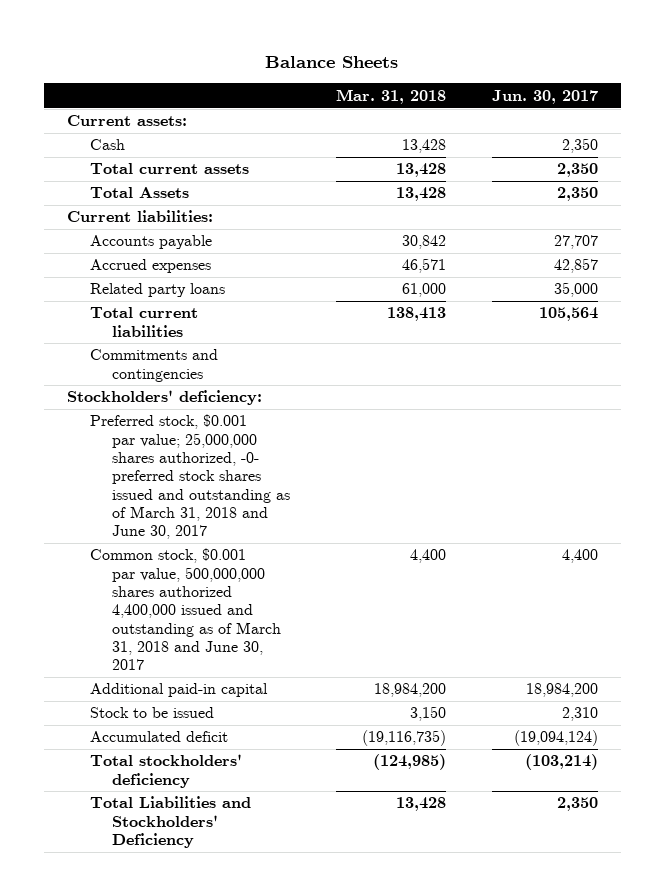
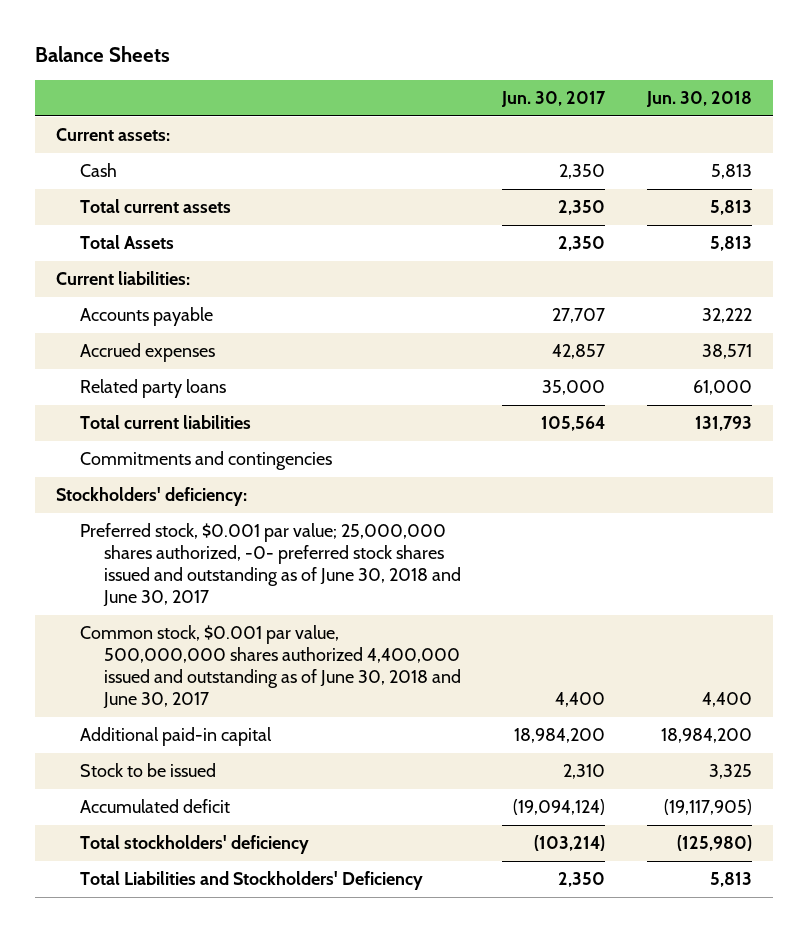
[336,88,447,104] Mar. 31, 2018 -> none
none -> [646,91,753,108] Jun. 30, 2018
[89,414,291,540] Preferred stock, $0.001 par value; 25,000,000 shares authorized, -0- preferred stock shares issued and outstanding as of March 31, 2018 and June 30, 2017 -> [79,523,461,608] Preferred stock, $0.001 par value; 25,000,000 shares authorized, -0- preferred stock shares issued and outstanding as of June 30, 2018 and June 30, 2017
[89,548,282,671] Common stock, $0.001 par value, 500,000,000 shares authorized 4,400,000 issued and outstanding as of March 31, 2018 and June 30, 2017 -> [79,625,461,710] Common stock, $0.001 par value, 500,000,000 shares authorized 4,400,000 issued and outstanding as of June 30, 2018 and June 30, 2017

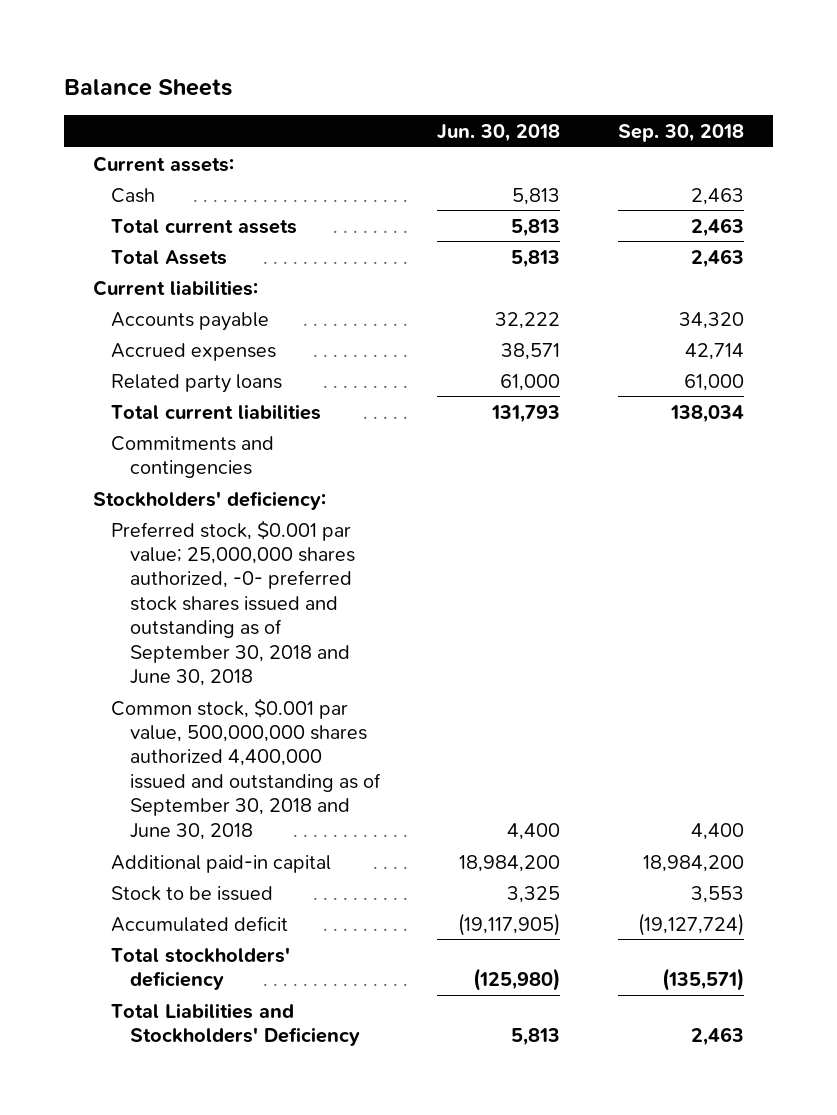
[501,91,607,108] Jun. 30, 2017 -> none
none -> [617,123,744,142] Sep. 30, 2018
[79,523,461,608] Preferred stock, $0.001 par value; 25,000,000 shares authorized, -0- preferred stock shares issued and outstanding as of June 30, 2018 and June 30, 2017 -> [111,519,355,687] Preferred stock, $0.001 par value; 25,000,000 shares authorized, -0- preferred stock shares issued and outstanding as of September 30, 2018 and June 30, 2018
[79,625,461,710] Common stock, $0.001 par value, 500,000,000 shares authorized 4,400,000 issued and outstanding as of June 30, 2018 and June 30, 2017 -> [111,697,381,840] Common stock, $0.001 par value, 500,000,000 shares authorized 4,400,000 issued and outstanding as of September 30, 2018 and June 30, 2018

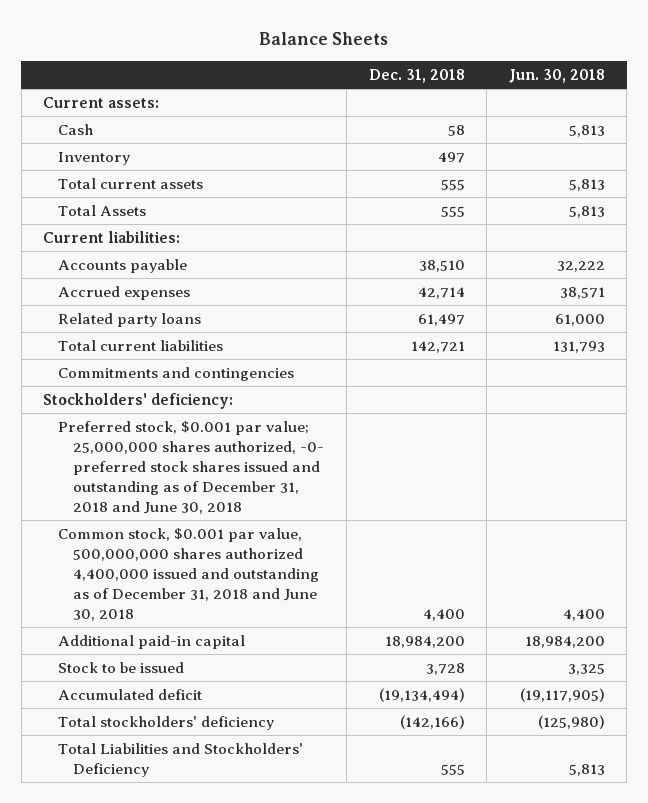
[617,123,744,142] Sep. 30, 2018 -> none
none -> [368,68,465,83] Dec. 31, 2018
none -> [58,152,131,166] Inventory
[111,519,355,687] Preferred stock, $0.001 par value; 25,000,000 shares authorized, -0- preferred stock shares issued and outstanding as of September 30, 2018 and June 30, 2018 -> [58,421,325,514] Preferred stock, $0.001 par value; 25,000,000 shares authorized, -0- preferred stock shares issued and outstanding as of December 31, 2018 and June 30, 2018
[111,697,381,840] Common stock, $0.001 par value, 500,000,000 shares authorized 4,400,000 issued and outstanding as of September 30, 2018 and June 30, 2018 -> [58,528,320,621] Common stock, $0.001 par value, 500,000,000 shares authorized 4,400,000 issued and outstanding as of December 31, 2018 and June 30, 2018

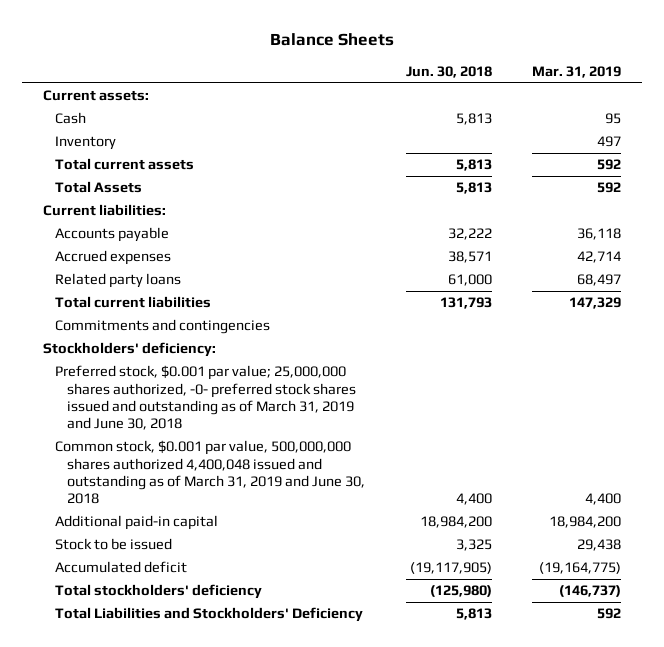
[368,68,465,83] Dec. 31, 2018 -> none
none -> [532,66,622,79] Mar. 31, 2019
[58,421,325,514] Preferred stock, $0.001 par value; 25,000,000 shares authorized, -0- preferred stock shares issued and outstanding as of December 31, 2018 and June 30, 2018 -> [54,365,356,430] Preferred stock, $0.001 par value; 25,000,000 shares authorized, -0- preferred stock shares issued and outstanding as of March 31, 2019 and June 30, 2018
[58,528,320,621] Common stock, $0.001 par value, 500,000,000 shares authorized 4,400,000 issued and outstanding as of December 31, 2018 and June 30, 2018 -> [54,440,365,504] Common stock, $0.001 par value, 500,000,000 shares authorized 4,400,048 issued and outstanding as of March 31, 2019 and June 30, 2018

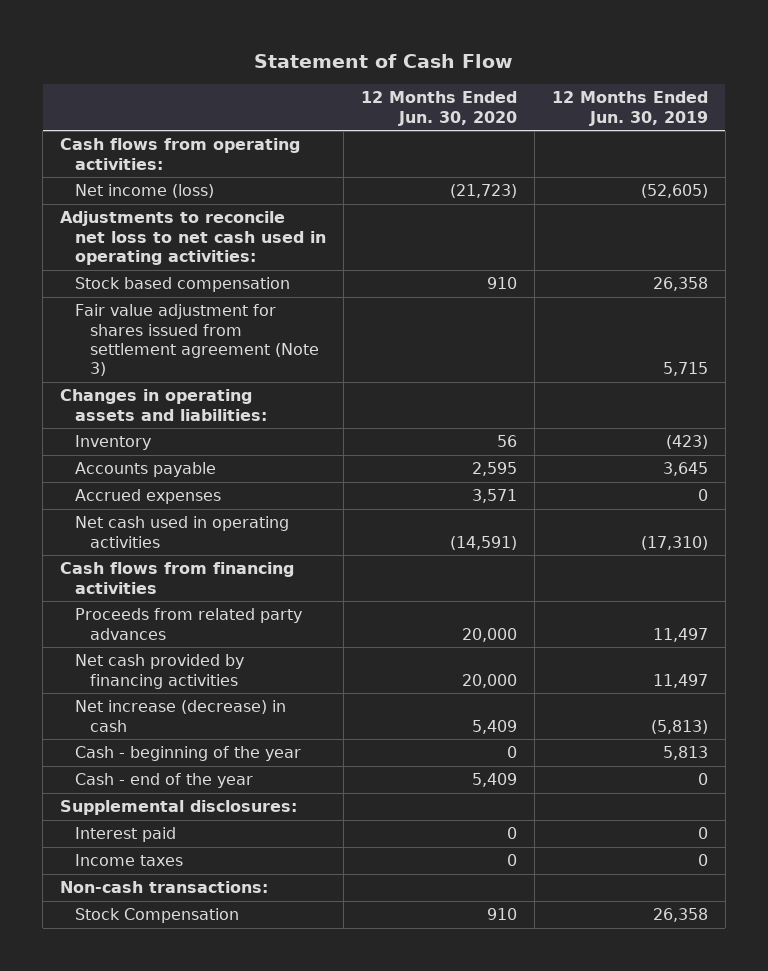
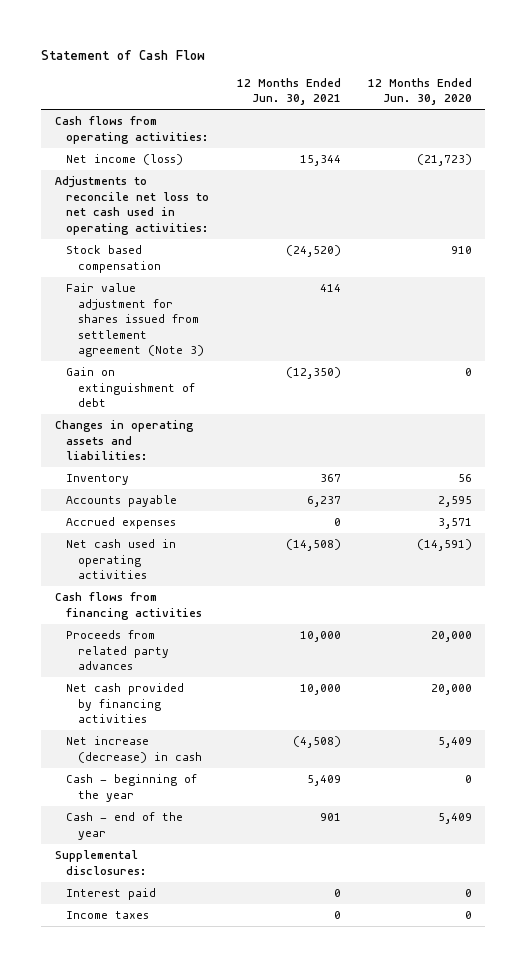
[551,91,708,126] 12 Months Ended Jun. 30, 2019 -> none
none -> [236,77,341,106] 12 Months Ended Jun. 30, 2021
none -> [66,367,195,408] Gain on extinguishment of debt
[60,881,269,894] Non-cash transactions: -> none
[75,908,240,924] Stock Compensation -> none

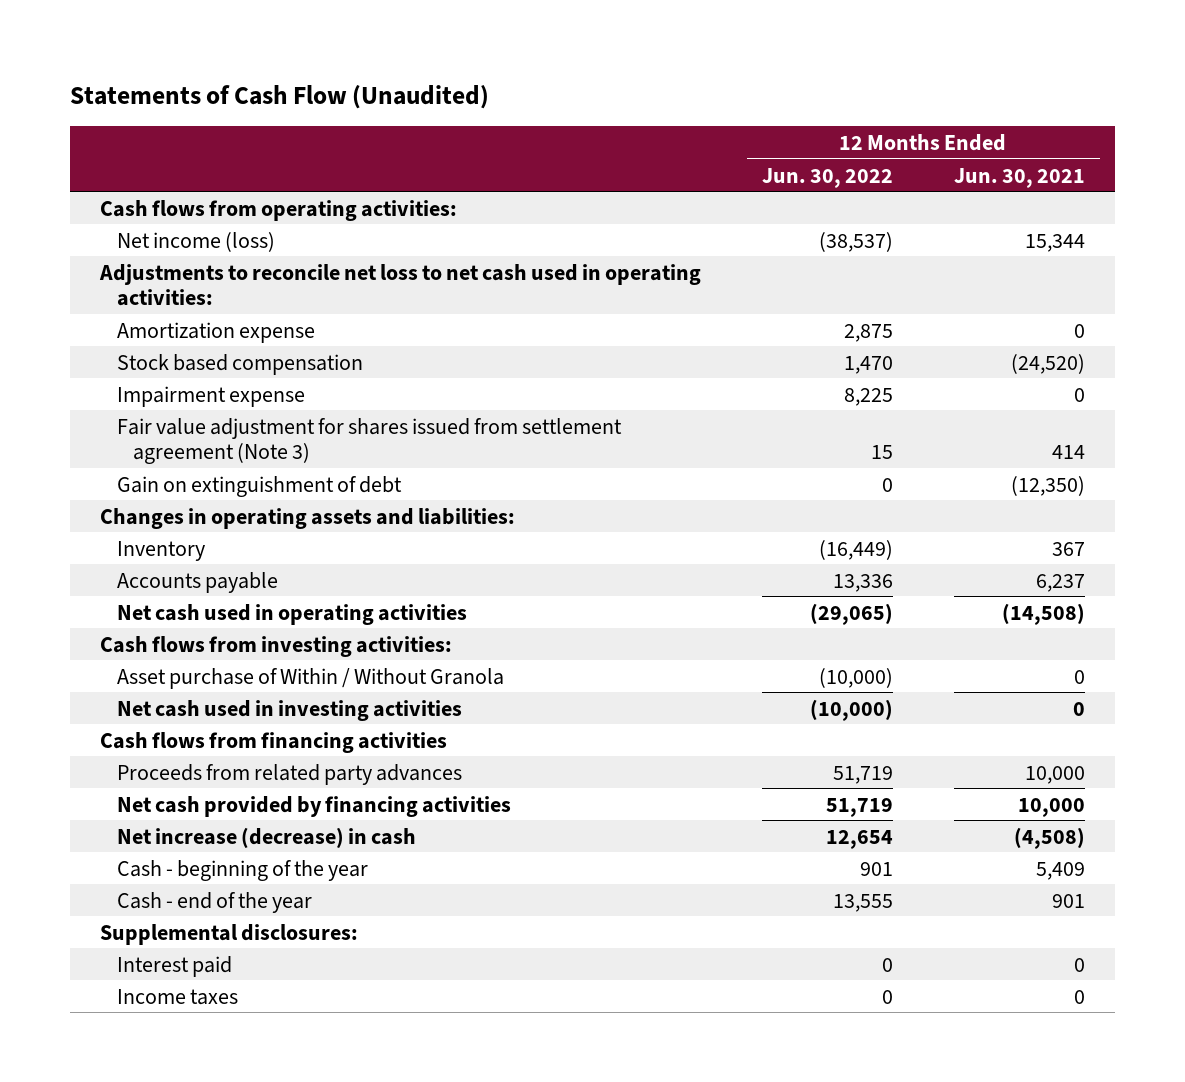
[41,49,206,60] Statement of Cash Flow -> [69,85,489,110] Statements of Cash Flow (Unaudited)
[367,77,472,106] 12 Months Ended Jun. 30, 2020 -> none
none -> [762,167,894,188] Jun. 30, 2022
none -> [116,321,315,343] Amortization expense
none -> [116,385,305,407] Impairment expense
[66,517,177,530] Accrued expenses -> none
none -> [100,635,453,657] Cash flows from investing activities:
none -> [116,667,504,689] Asset purchase of Within / Without Granola
none -> [116,699,462,721] Net cash used in investing activities

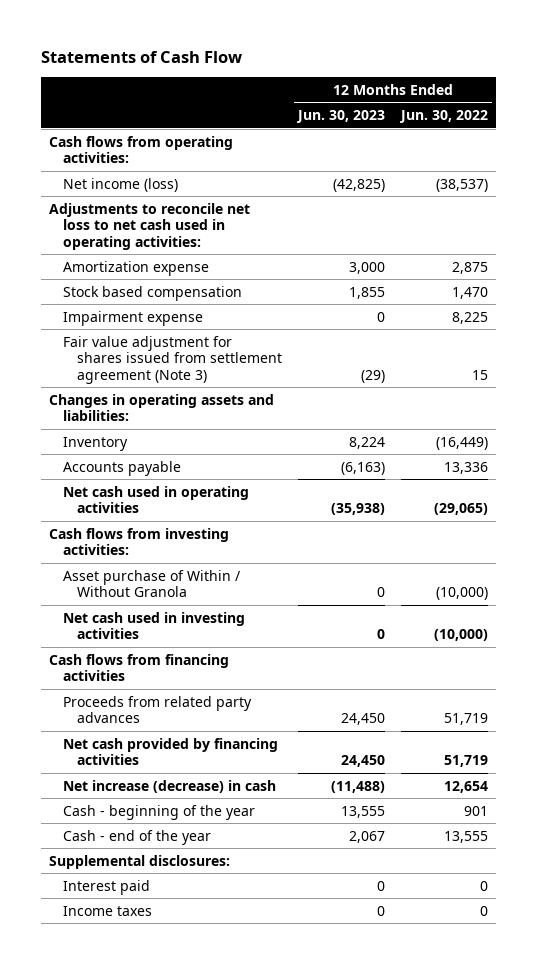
[69,85,489,110] Statements of Cash Flow (Unaudited) -> [41,50,243,63] Statements of Cash Flow
[953,167,1085,188] Jun. 30, 2021 -> none
none -> [295,110,385,124] Jun. 30, 2023
[116,475,402,497] Gain on extinguishment of debt -> none

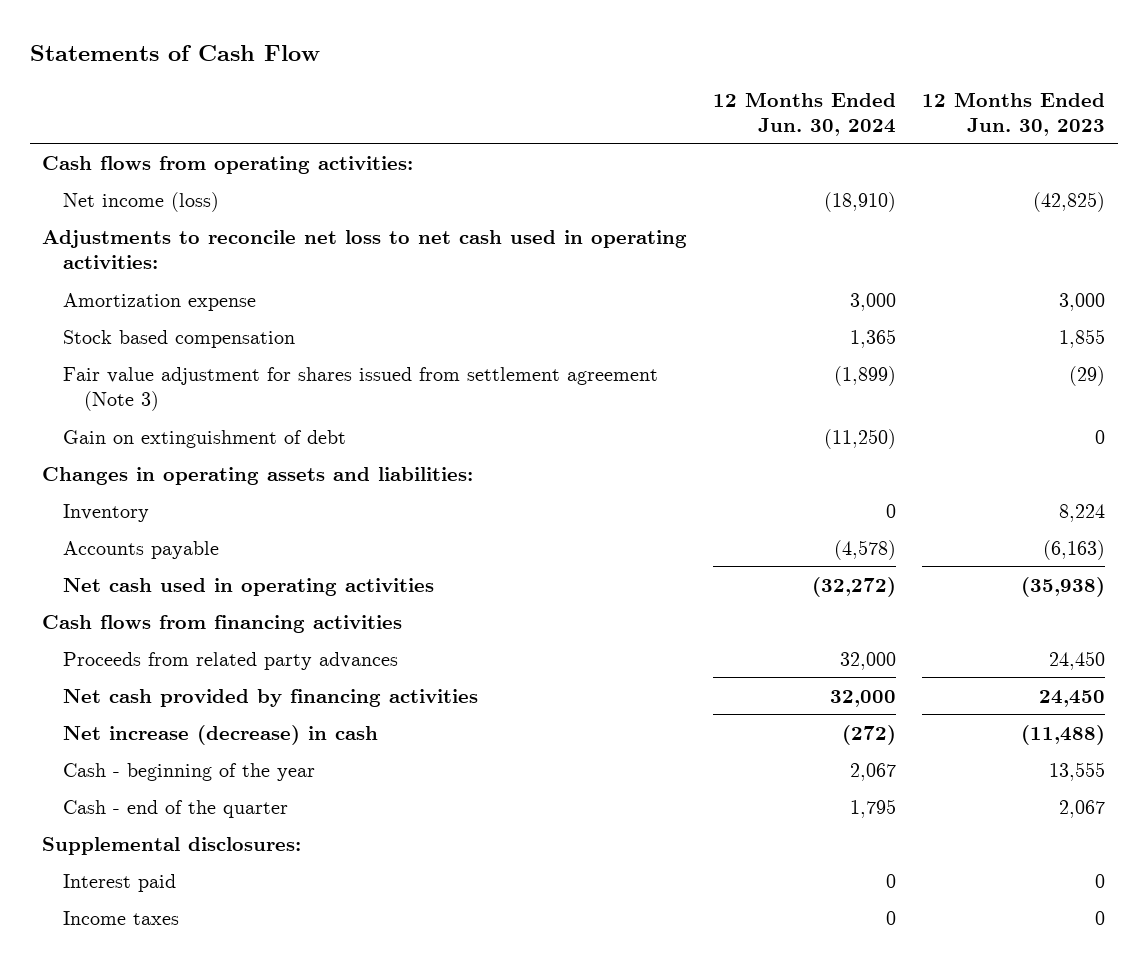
[399,110,489,124] Jun. 30, 2022 -> none
none -> [713,91,897,136] 12 Months Ended Jun. 30, 2024
[62,310,203,326] Impairment expense -> none
none -> [63,429,347,448] Gain on extinguishment of debt
[49,527,230,556] Cash flows from investing activities: -> none
[62,569,241,598] Asset purchase of Within / Without Granola -> none
[62,611,245,640] Net cash used in investing activities -> none
[62,829,211,845] Cash - end of the year -> [63,799,289,818] Cash - end of the quarter

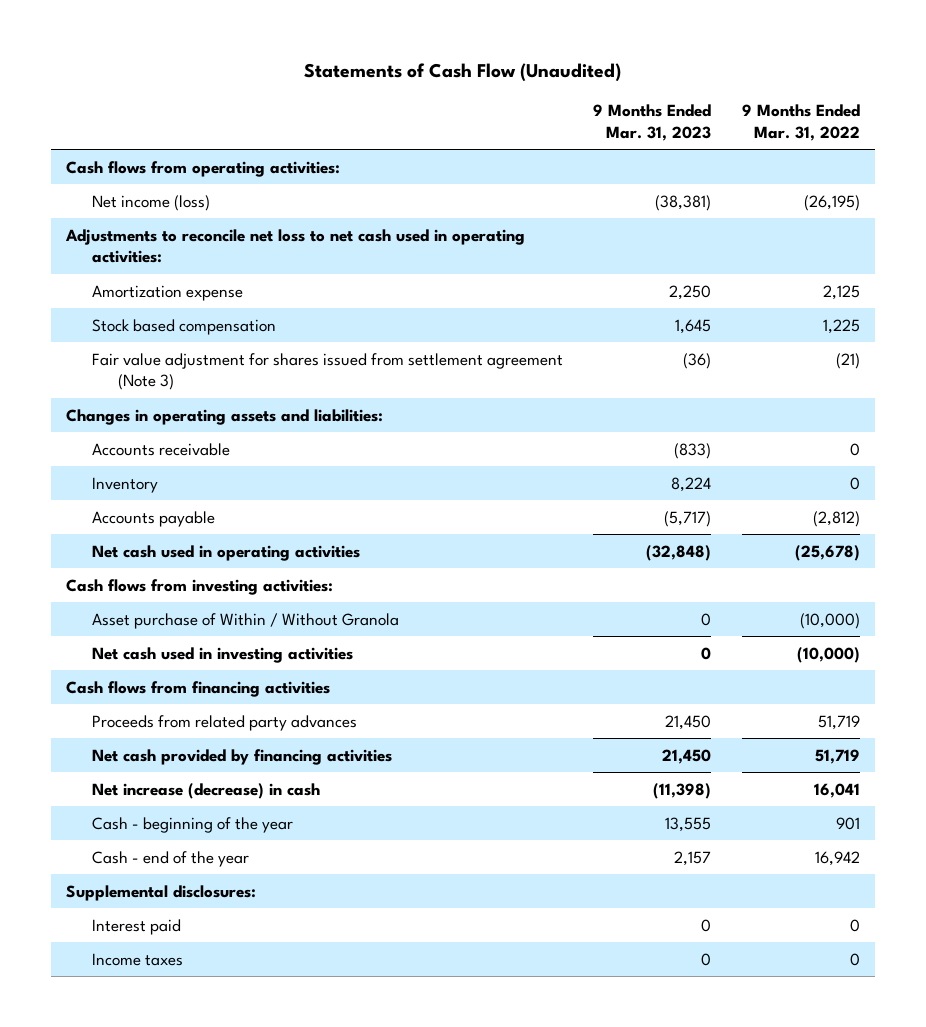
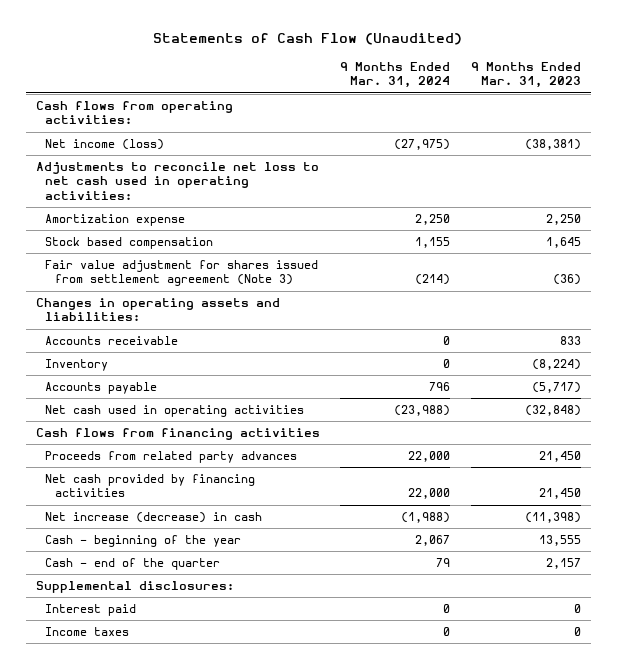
[741,104,860,141] 9 Months Ended Mar. 31, 2022 -> none
none -> [340,61,451,89] 9 Months Ended Mar. 31, 2024
[674,442,712,459] (833) -> [559,335,581,345] 833
[671,476,712,492] 8,224 -> [531,358,581,370] (8,224)
[65,578,333,595] Cash flows from investing activities: -> none
[92,612,400,629] Asset purchase of Within / Without Granola -> none
[92,646,354,663] Net cash used in investing activities -> none
[92,850,250,867] Cash - end of the year -> [45,557,221,570] Cash - end of the quarter

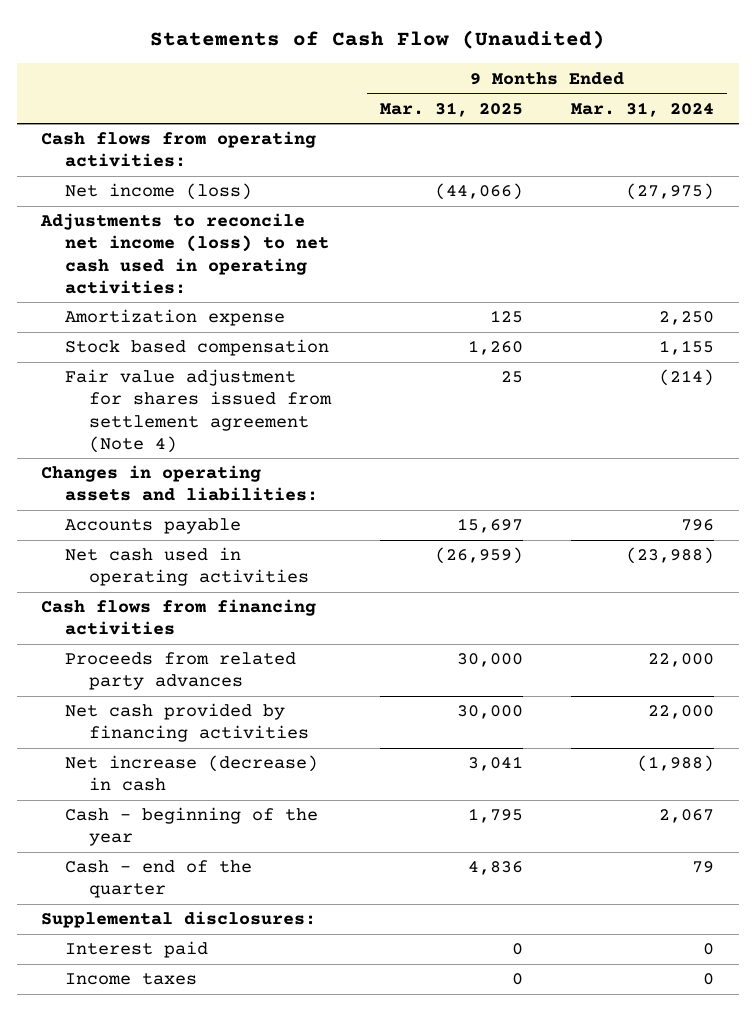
[470,61,581,89] 9 Months Ended Mar. 31, 2023 -> none
none -> [379,101,523,117] Mar. 31, 2025
[35,161,319,200] Adjustments to reconcile net loss to net cash used in operating activities: -> [40,213,329,294] Adjustments to reconcile net income (loss) to net cash used in operating activities:
[45,259,319,287] Fair value adjustment for shares issued from settlement agreement (Note 3) -> [64,369,332,453] Fair value adjustment for shares issued from settlement agreement (Note 4)
[45,335,179,345] Accounts receivable -> none
[45,358,109,371] Inventory -> none

